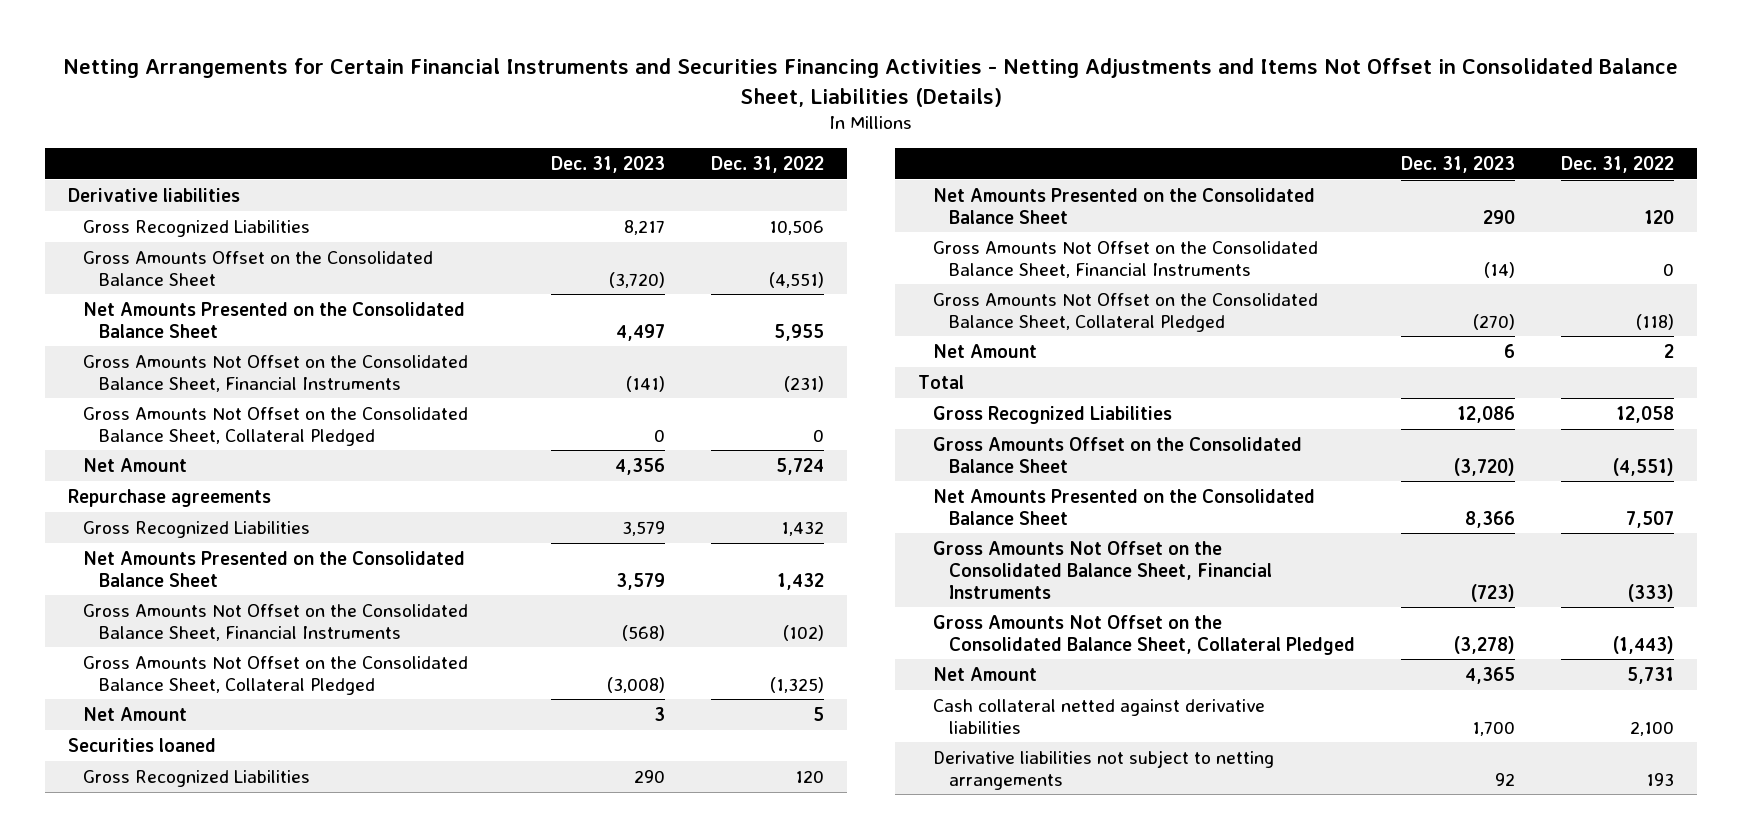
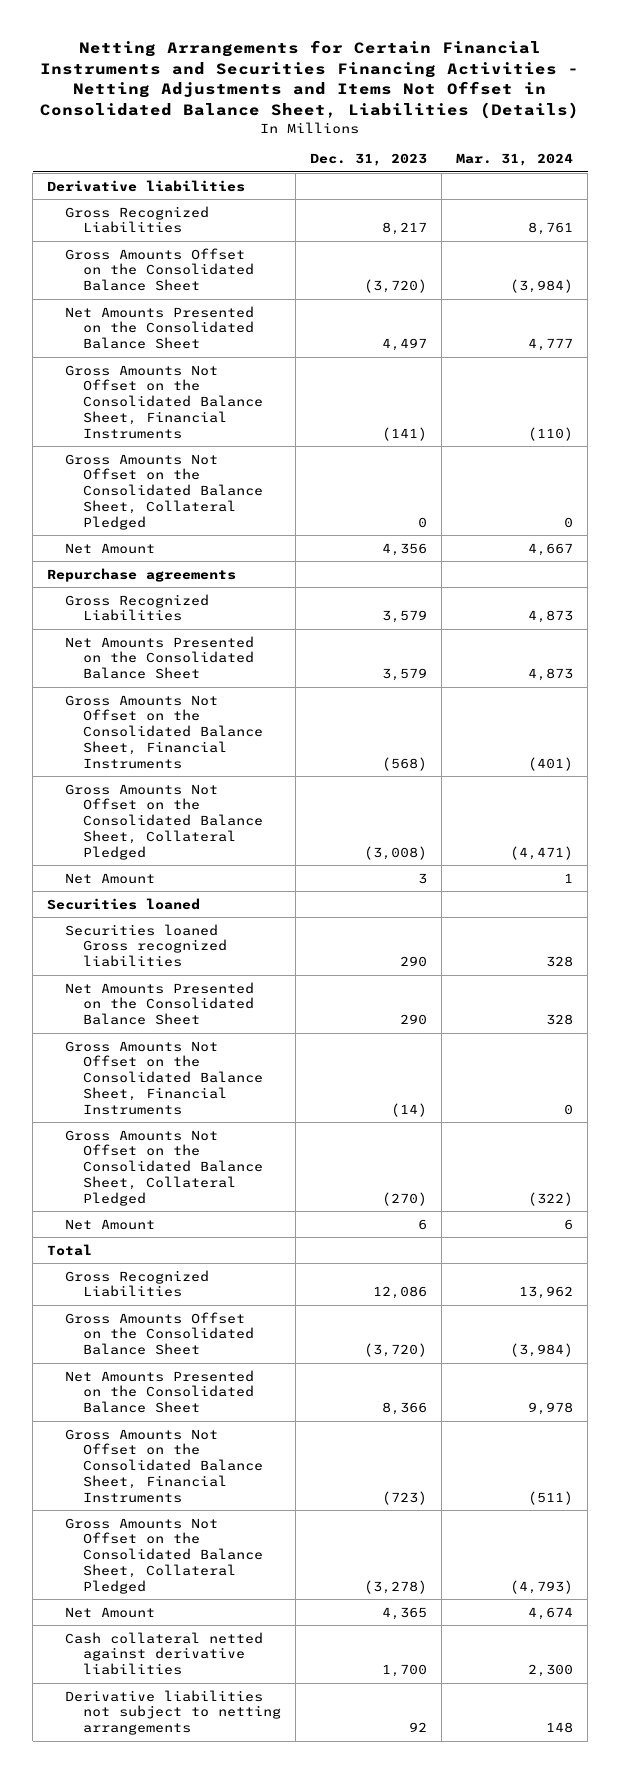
[711,155,825,173] Dec. 31, 2022 -> none
none -> [456,153,574,167] Mar. 31, 2024
[83,769,311,787] Gross Recognized Liabilities -> [65,923,227,968] Securities loaned Gross recognized liabilities

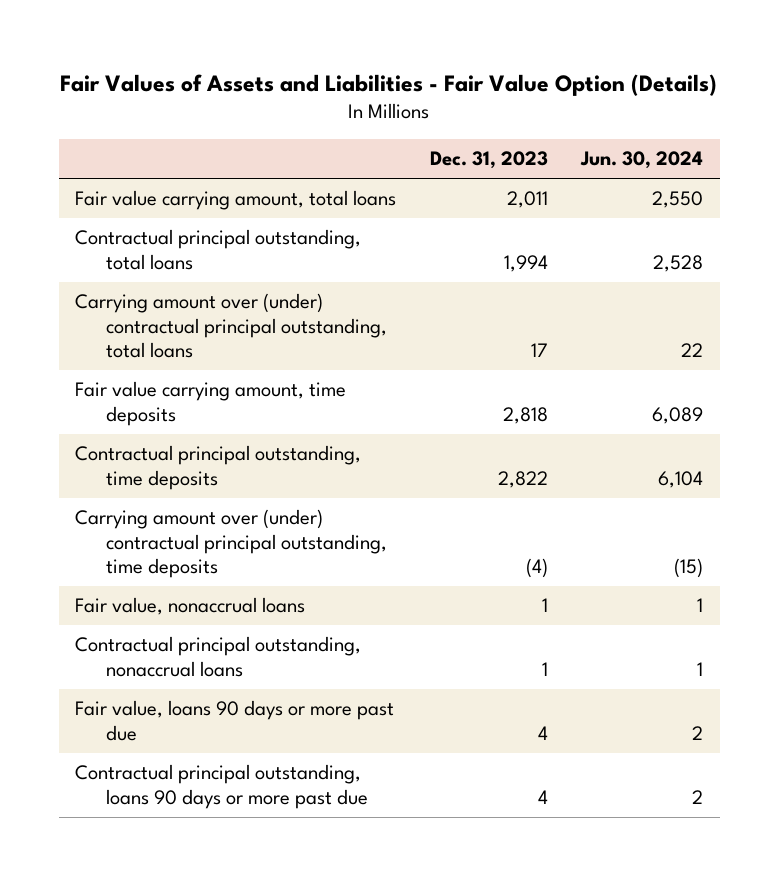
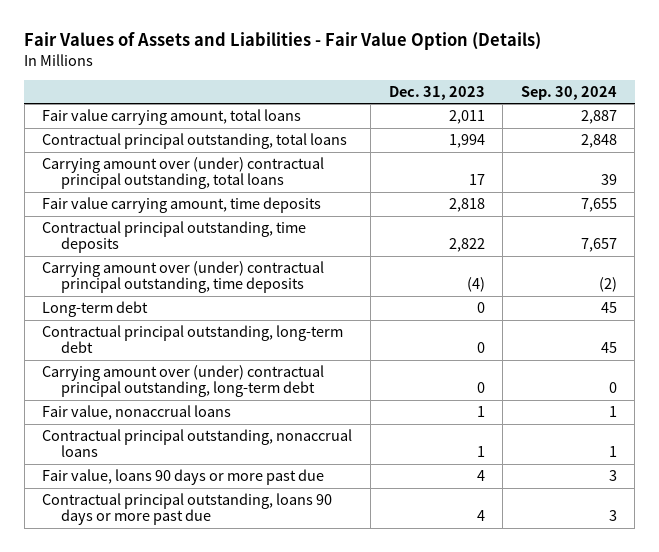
[580,151,704,170] Jun. 30, 2024 -> none
none -> [520,85,617,100] Sep. 30, 2024
none -> [42,300,149,317] Long-term debt
none -> [42,324,344,354] Contractual principal outstanding, long-term debt
none -> [42,364,325,398] Carrying amount over (under) contractual principal outstanding, long-term debt

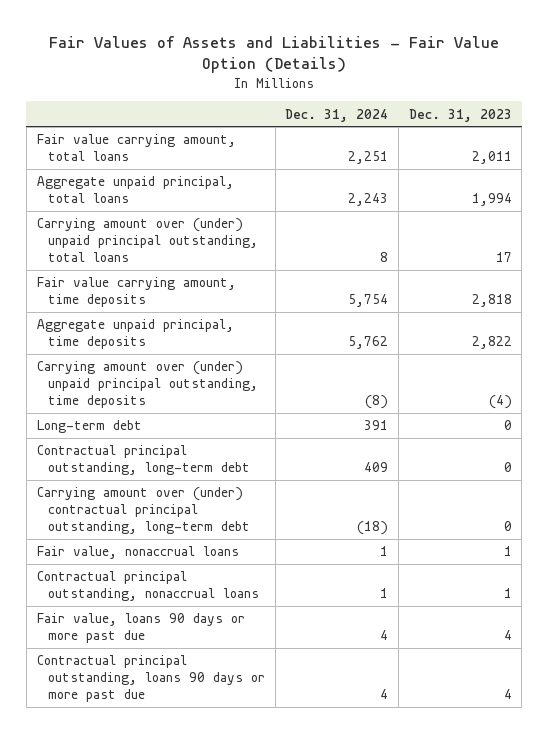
[520,85,617,100] Sep. 30, 2024 -> none
none -> [285,108,389,122] Dec. 31, 2024
[42,132,348,149] Contractual principal outstanding, total loans -> [36,176,234,204] Aggregate unpaid principal, total loans
[42,156,325,190] Carrying amount over (under) contractual principal outstanding, total loans -> [36,218,258,262] Carrying amount over (under) unpaid principal outstanding, total loans
[42,220,307,254] Contractual principal outstanding, time deposits -> [36,319,234,350] Aggregate unpaid principal, time deposits
[42,260,325,294] Carrying amount over (under) contractual principal outstanding, time deposits -> [36,361,258,408] Carrying amount over (under) unpaid principal outstanding, time deposits

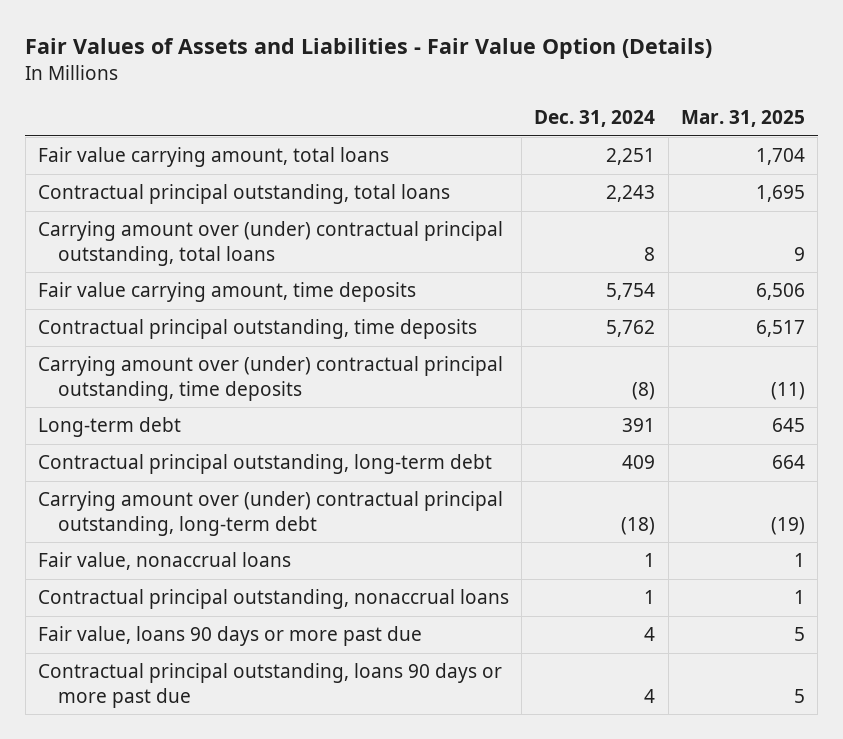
[408,108,512,122] Dec. 31, 2023 -> none
none -> [681,110,806,128] Mar. 31, 2025
[36,176,234,204] Aggregate unpaid principal, total loans -> [37,184,450,205] Contractual principal outstanding, total loans
[36,218,258,262] Carrying amount over (under) unpaid principal outstanding, total loans -> [37,221,503,266] Carrying amount over (under) contractual principal outstanding, total loans
[36,319,234,350] Aggregate unpaid principal, time deposits -> [37,319,477,340] Contractual principal outstanding, time deposits
[36,361,258,408] Carrying amount over (under) unpaid principal outstanding, time deposits -> [37,356,503,401] Carrying amount over (under) contractual principal outstanding, time deposits

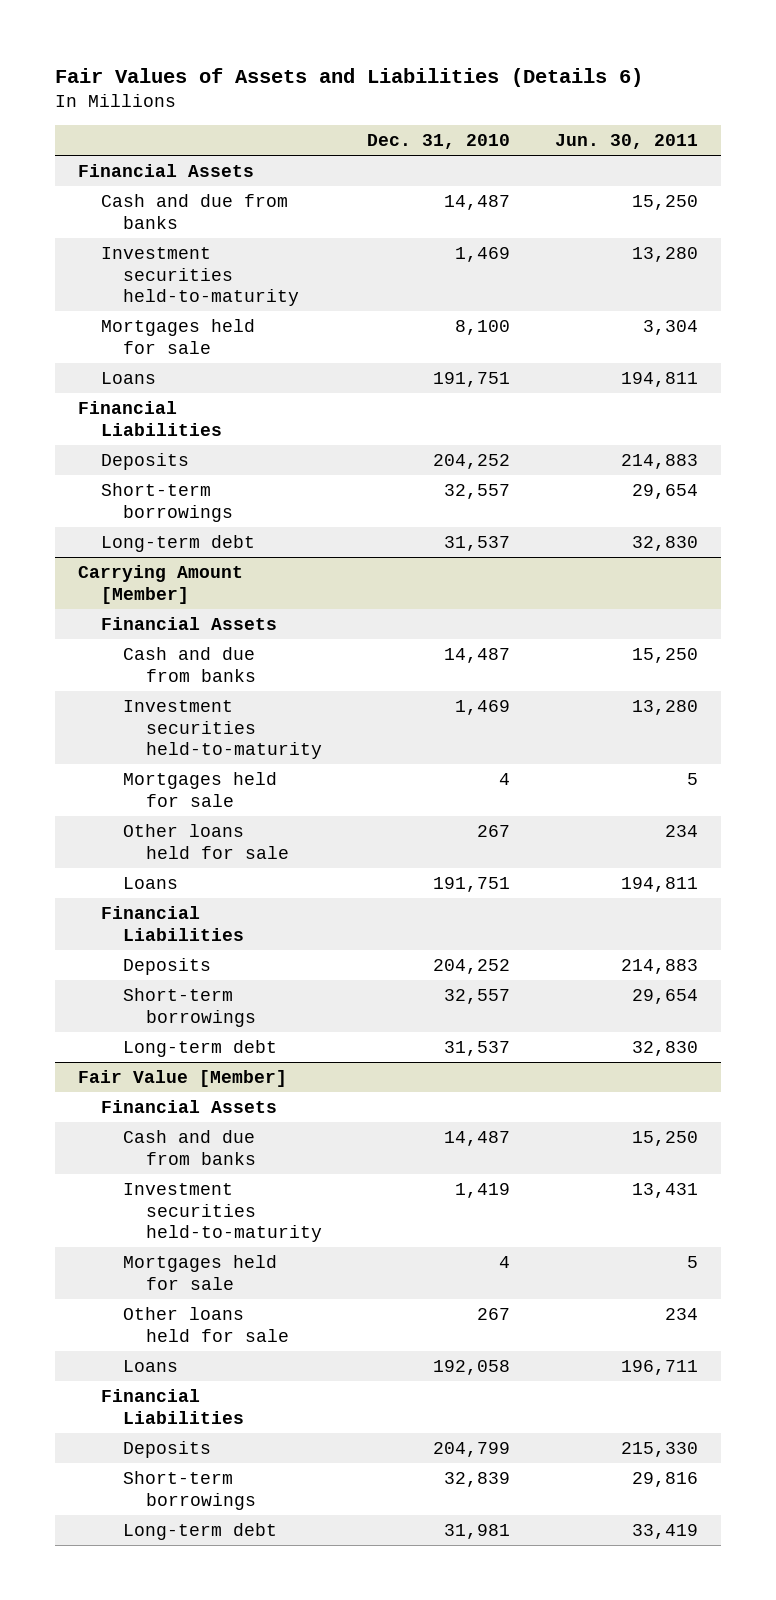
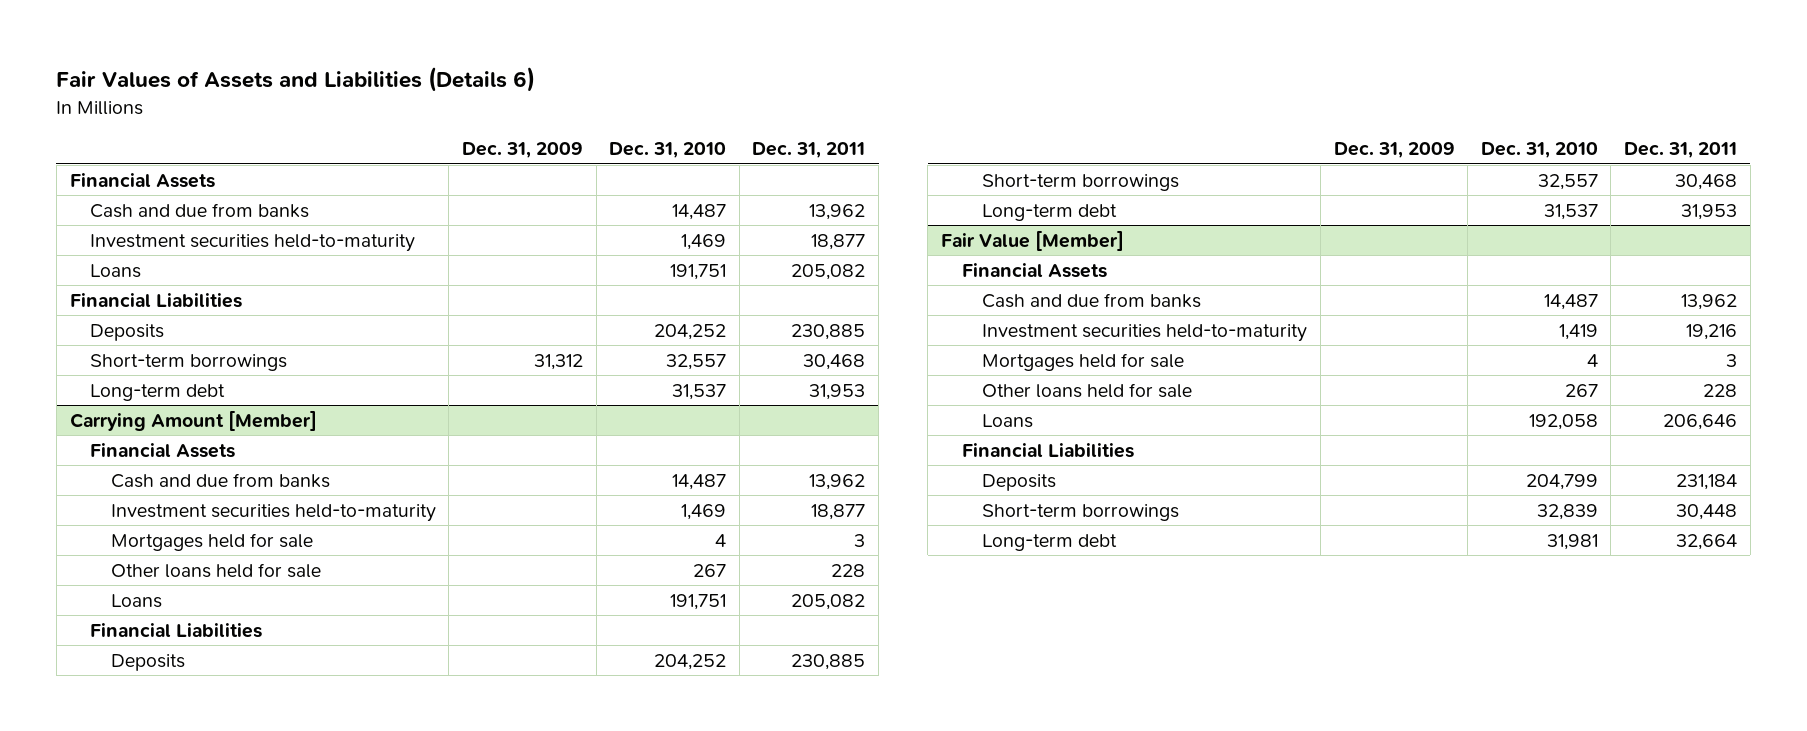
[555,134,699,150] Jun. 30, 2011 -> none
none -> [461,142,583,159] Dec. 31, 2009
none -> [752,142,866,159] Dec. 31, 2011
[100,318,255,354] Mortgages held for sale -> none

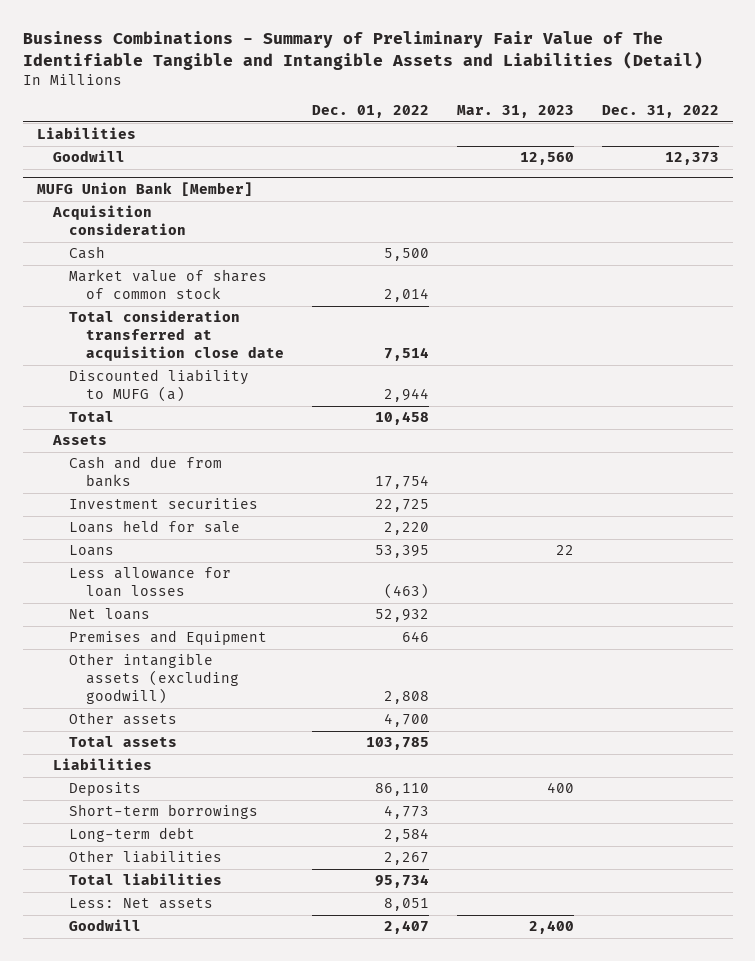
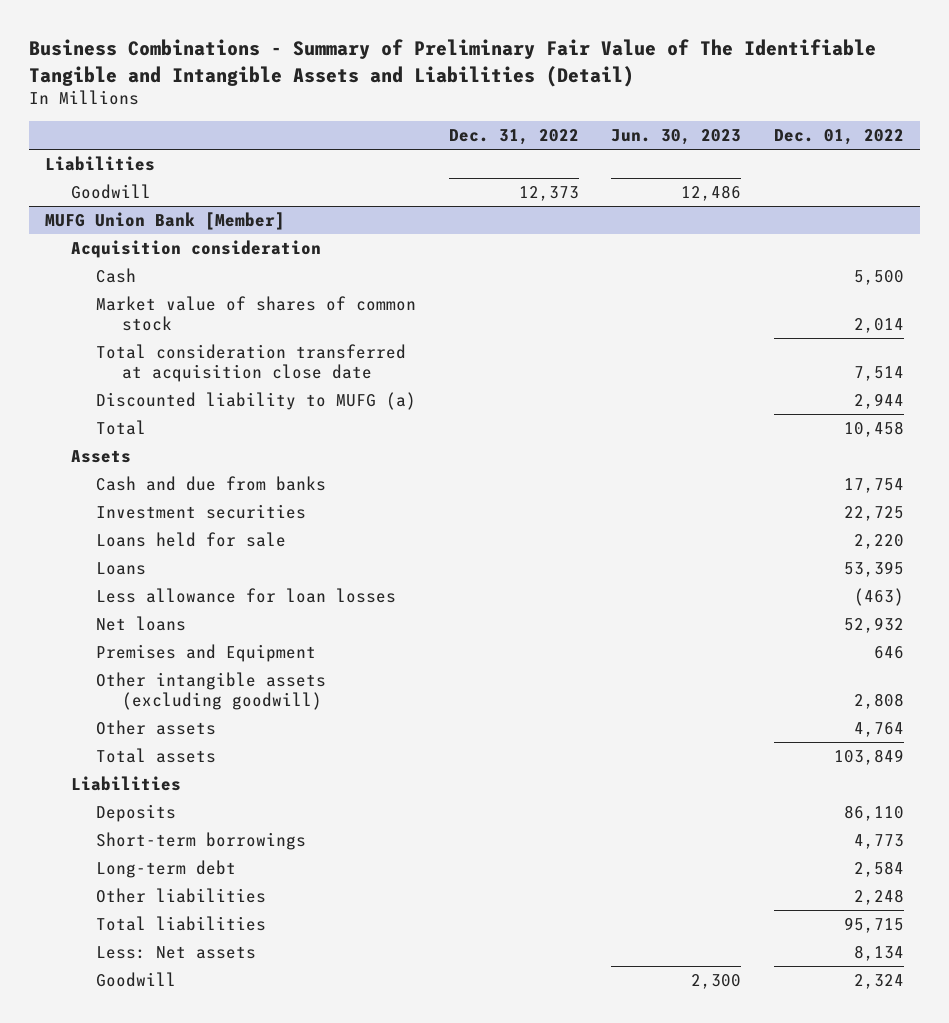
[456,105,574,119] Mar. 31, 2023 -> none
none -> [611,129,742,146] Jun. 30, 2023
[383,713,429,728] 4,700 -> [854,721,905,737] 4,764
[365,737,429,751] 103,785 -> [834,748,905,765] 103,849
[383,852,429,866] 2,267 -> [854,888,905,905] 2,248
[374,874,429,889] 95,734 -> [844,916,905,933] 95,715
[383,898,429,912] 8,051 -> [854,944,905,961] 8,134
[383,920,429,935] 2,407 -> [854,973,905,989] 2,324

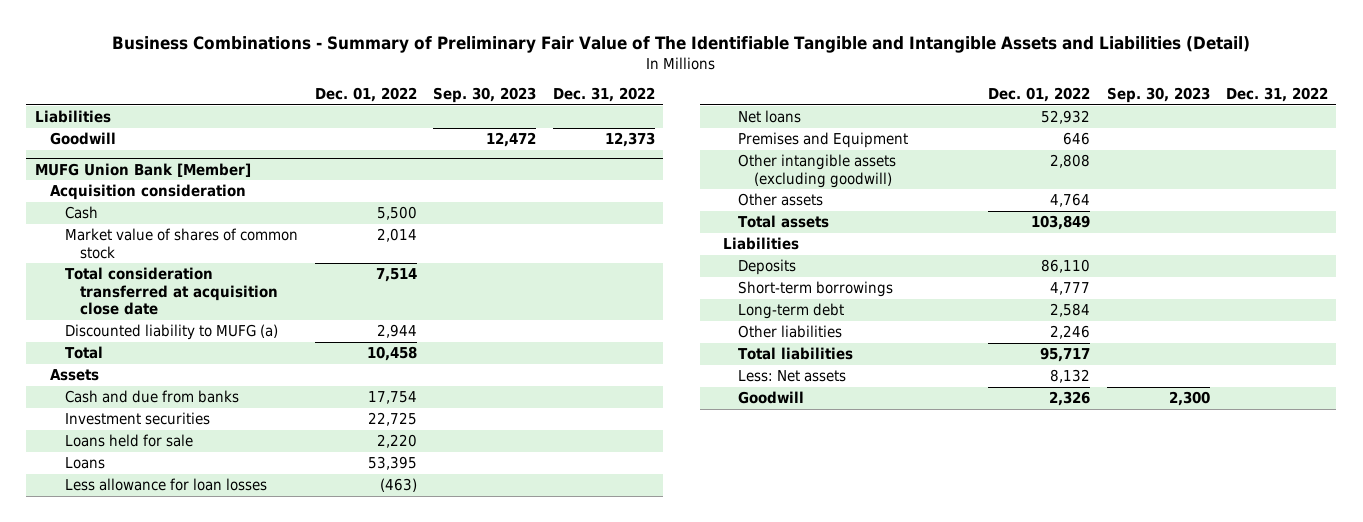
[611,129,742,146] Jun. 30, 2023 -> none
none -> [433,87,537,104] Sep. 30, 2023
[854,833,905,849] 4,773 -> [1049,282,1090,296] 4,777
[854,888,905,905] 2,248 -> [1049,325,1090,340] 2,246
[844,916,905,933] 95,715 -> [1039,347,1090,363] 95,717
[854,944,905,961] 8,134 -> [1049,369,1090,384] 8,132
[854,973,905,989] 2,324 -> [1048,391,1090,407] 2,326

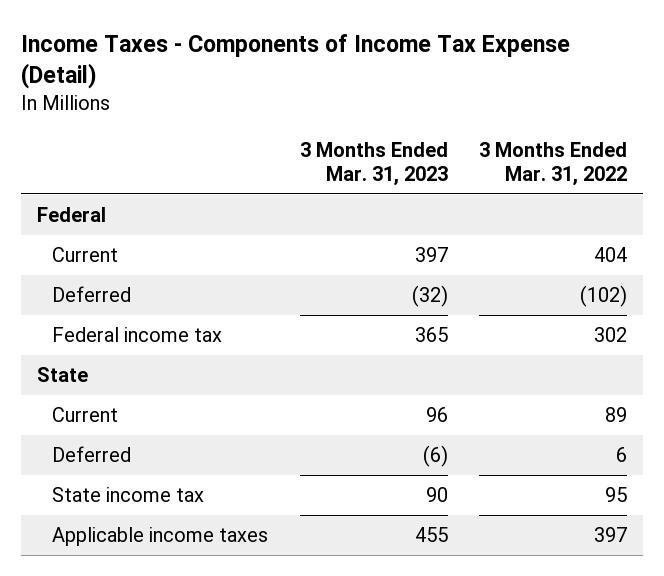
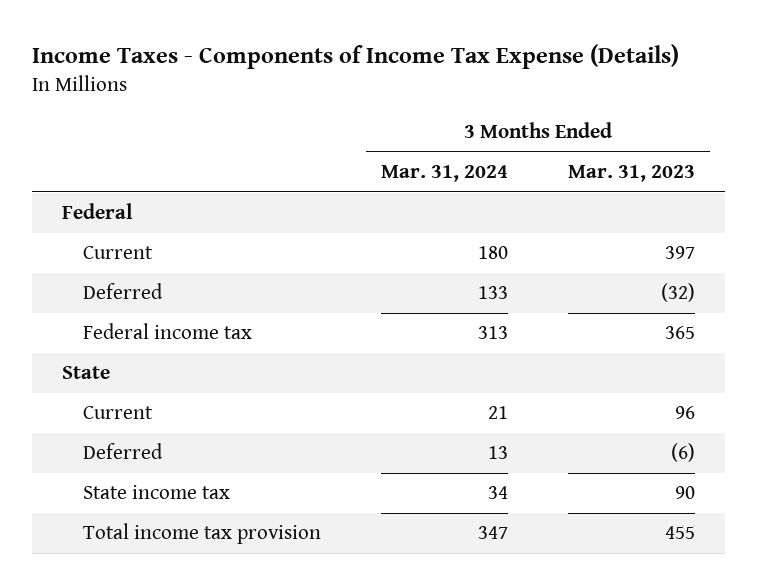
[20,33,570,89] Income Taxes - Components of Income Tax Expense (Detail) -> [31,44,679,70] Income Taxes - Components of Income Tax Expense (Details)
[479,141,628,187] 3 Months Ended Mar. 31, 2022 -> none
none -> [380,165,508,183] Mar. 31, 2024
[51,526,268,546] Applicable income taxes -> [82,523,321,545] Total income tax provision

